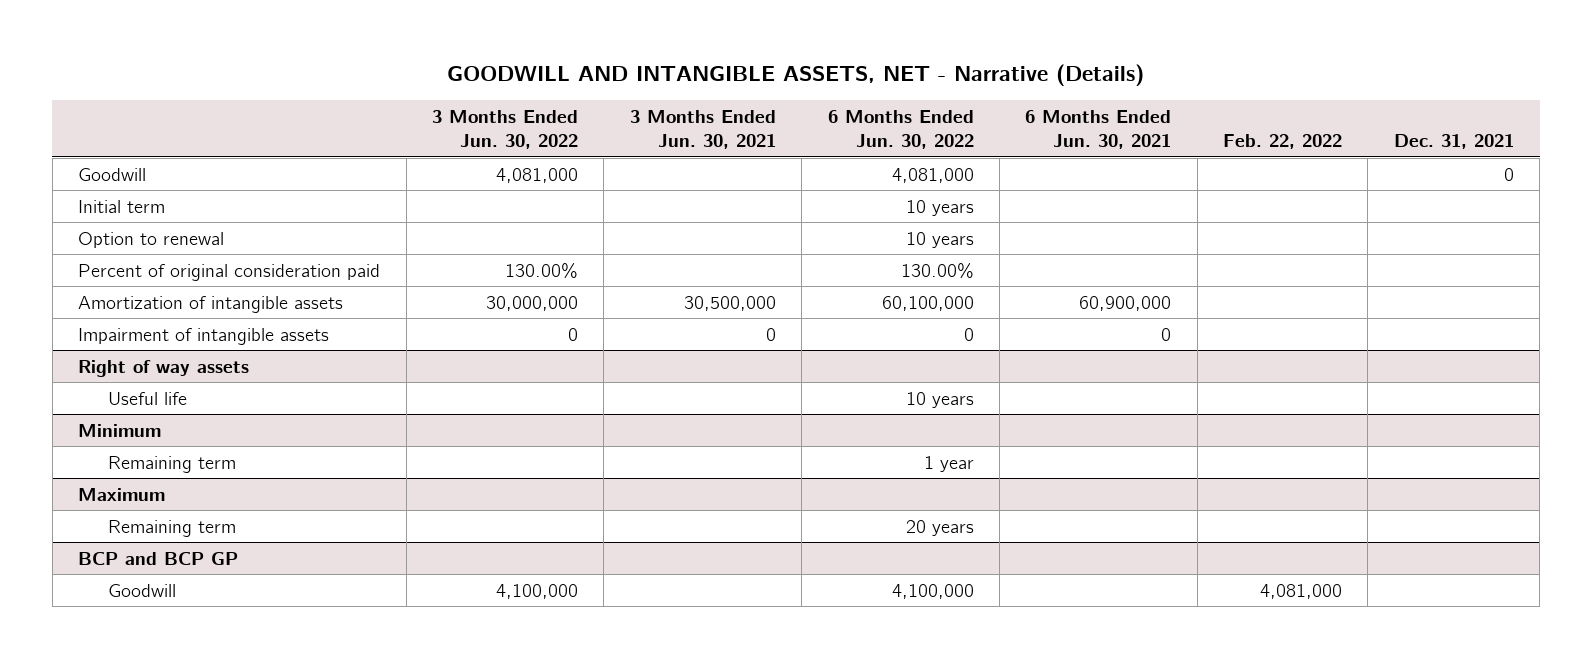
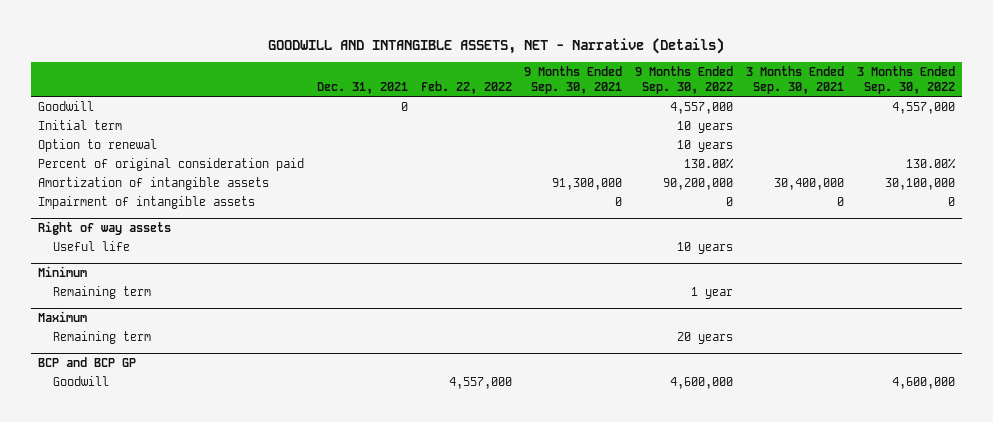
[432,109,579,150] 3 Months Ended Jun. 30, 2022 -> none
[629,109,776,150] 3 Months Ended Jun. 30, 2021 -> none
[827,109,974,150] 6 Months Ended Jun. 30, 2022 -> none
[1025,109,1172,150] 6 Months Ended Jun. 30, 2021 -> none
none -> [524,66,623,94] 9 Months Ended Sep. 30, 2021
none -> [635,66,734,94] 9 Months Ended Sep. 30, 2022
none -> [746,66,845,94] 3 Months Ended Sep. 30, 2021
none -> [857,66,956,94] 3 Months Ended Sep. 30, 2022
[1260,583,1343,599] 4,081,000 -> [448,376,512,389] 4,557,000

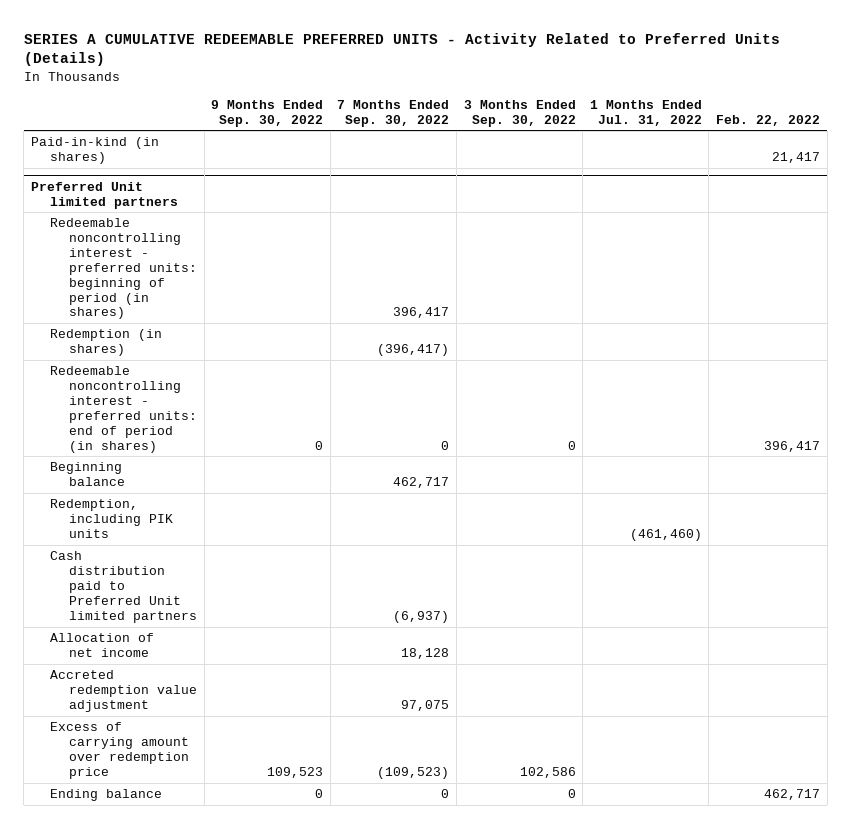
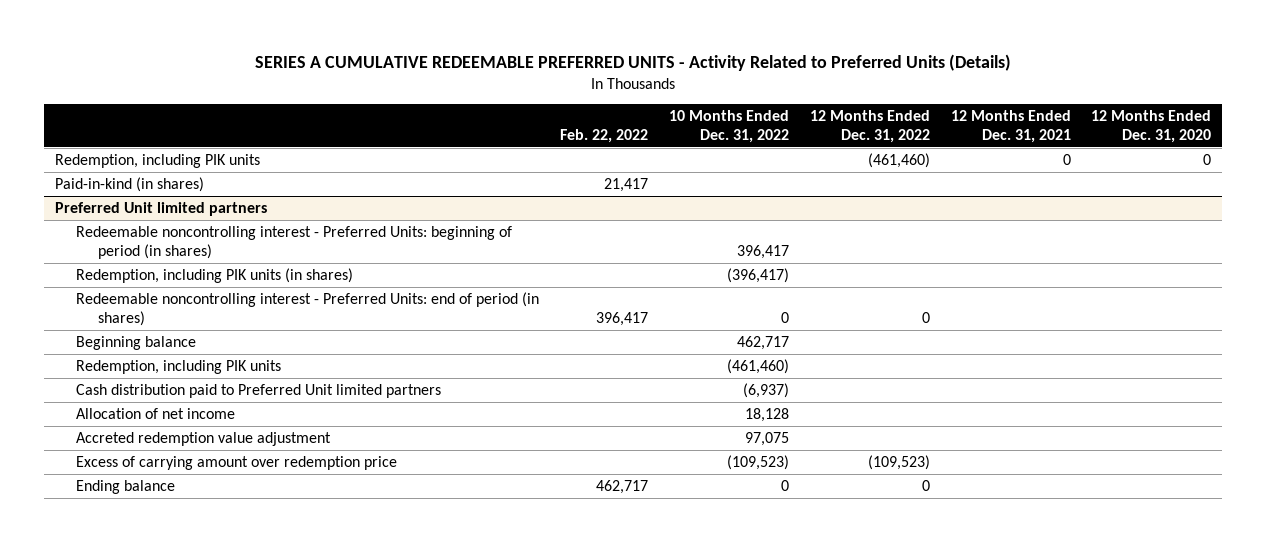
[211,99,324,127] 9 Months Ended Sep. 30, 2022 -> none
[337,99,450,127] 7 Months Ended Sep. 30, 2022 -> none
[463,99,576,127] 3 Months Ended Sep. 30, 2022 -> none
[589,99,702,126] 1 Months Ended Jul. 31, 2022 -> none
none -> [668,109,789,144] 10 Months Ended Dec. 31, 2022
none -> [809,109,930,144] 12 Months Ended Dec. 31, 2022
none -> [950,109,1071,144] 12 Months Ended Dec. 31, 2021
none -> [1091,109,1212,144] 12 Months Ended Dec. 31, 2020
none -> [54,153,260,168] Redemption, including PIK units
[49,218,198,320] Redeemable noncontrolling interest - preferred units: beginning of period (in shares) -> [76,225,513,259] Redeemable noncontrolling interest - Preferred Units: beginning of period (in shares)
[49,329,162,357] Redemption (in shares) -> [76,267,354,283] Redemption, including PIK units (in shares)
[49,366,198,453] Redeemable noncontrolling interest - preferred units: end of period (in shares) -> [76,291,540,326] Redeemable noncontrolling interest - Preferred Units: end of period (in shares)

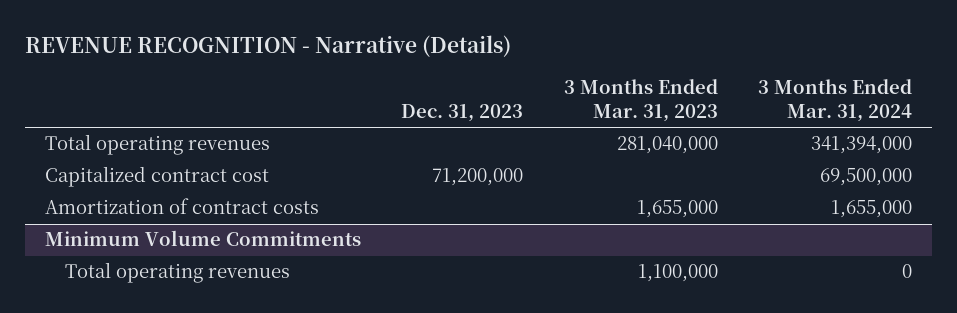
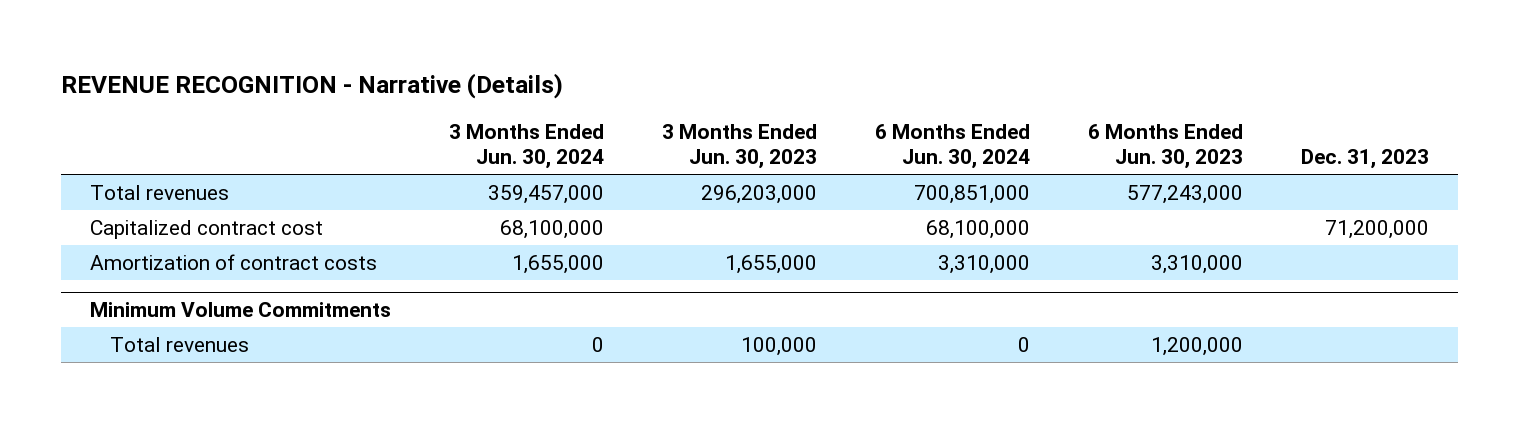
[563,79,718,123] 3 Months Ended Mar. 31, 2023 -> none
[758,79,913,123] 3 Months Ended Mar. 31, 2024 -> none
none -> [448,124,604,170] 3 Months Ended Jun. 30, 2024
none -> [661,124,817,170] 3 Months Ended Jun. 30, 2023
none -> [874,124,1030,170] 6 Months Ended Jun. 30, 2024
none -> [1087,124,1243,170] 6 Months Ended Jun. 30, 2023
[44,134,270,156] Total operating revenues -> [89,184,229,200] Total revenues
[64,262,290,284] Total operating revenues -> [109,336,249,352] Total revenues

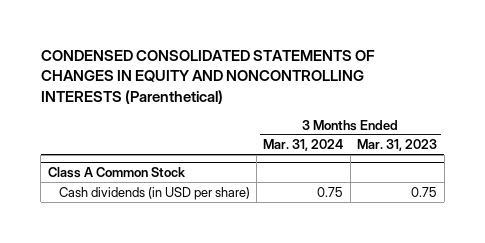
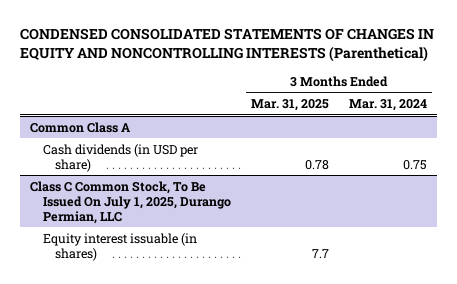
[357,139,438,152] Mar. 31, 2023 -> none
none -> [250,99,329,112] Mar. 31, 2025
[47,167,186,179] Class A Common Stock -> [30,121,131,133] Common Class A
none -> [30,180,231,224] Class C Common Stock, To Be Issued On July 1, 2025, Durango Permian, LLC
none -> [42,232,197,261] Equity interest issuable (in shares)

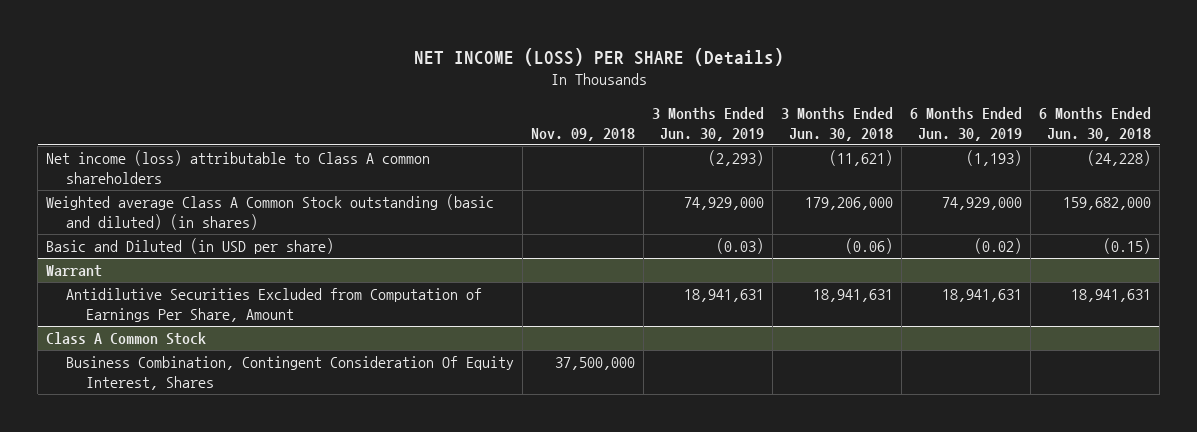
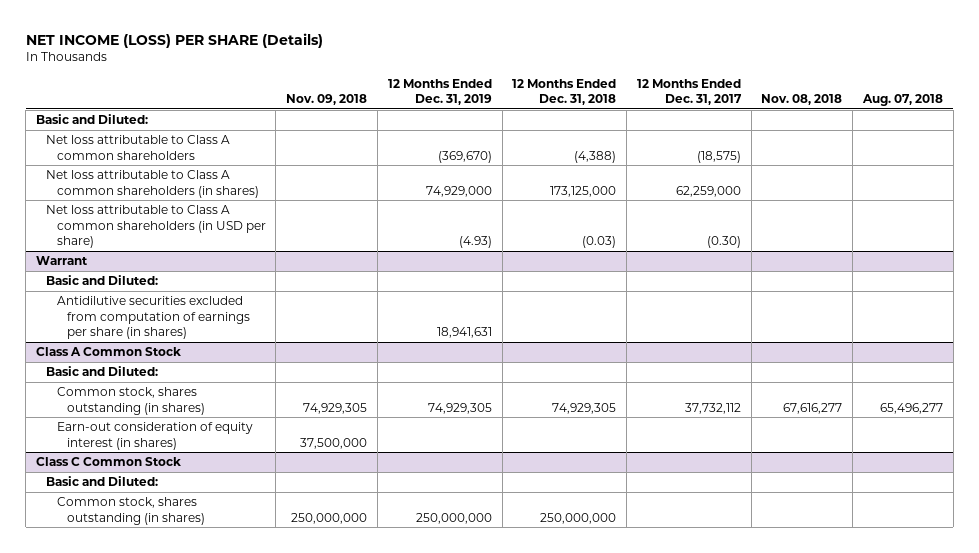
[652,106,765,141] 3 Months Ended Jun. 30, 2019 -> none
[781,106,894,141] 3 Months Ended Jun. 30, 2018 -> none
[910,106,1023,141] 6 Months Ended Jun. 30, 2019 -> none
[1039,106,1152,141] 6 Months Ended Jun. 30, 2018 -> none
none -> [387,78,492,105] 12 Months Ended Dec. 31, 2019
none -> [512,78,617,105] 12 Months Ended Dec. 31, 2018
none -> [636,78,742,105] 12 Months Ended Dec. 31, 2017
none -> [761,93,843,105] Nov. 08, 2018
none -> [862,93,944,106] Aug. 07, 2018
none -> [35,114,148,125] Basic and Diluted:
[46,150,431,185] Net income (loss) attributable to Class A common shareholders -> [46,135,231,160] Net loss attributable to Class A common shareholders
[46,194,495,231] Weighted average Class A Common Stock outstanding (basic and diluted) (in shares) -> [46,170,259,198] Net loss attributable to Class A common shareholders (in shares)
[46,238,335,255] Basic and Diluted (in USD per share) -> [46,205,266,248] Net loss attributable to Class A common shareholders (in USD per share)
none -> [46,275,159,286] Basic and Diluted:
[66,288,483,323] Antidilutive Securities Excluded from Computation of Earnings Per Share, Amount -> [56,296,250,339] Antidilutive securities excluded from computation of earnings per share (in shares)
none -> [46,366,159,377] Basic and Diluted:
none -> [56,387,205,415] Common stock, shares outstanding (in shares)
[66,356,515,391] Business Combination, Contingent Consideration Of Equity Interest, Shares -> [56,422,253,450] Earn-out consideration of equity interest (in shares)
none -> [35,457,181,467] Class C Common Stock
none -> [46,476,159,487] Basic and Diluted:
none -> [56,497,205,525] Common stock, shares outstanding (in shares)

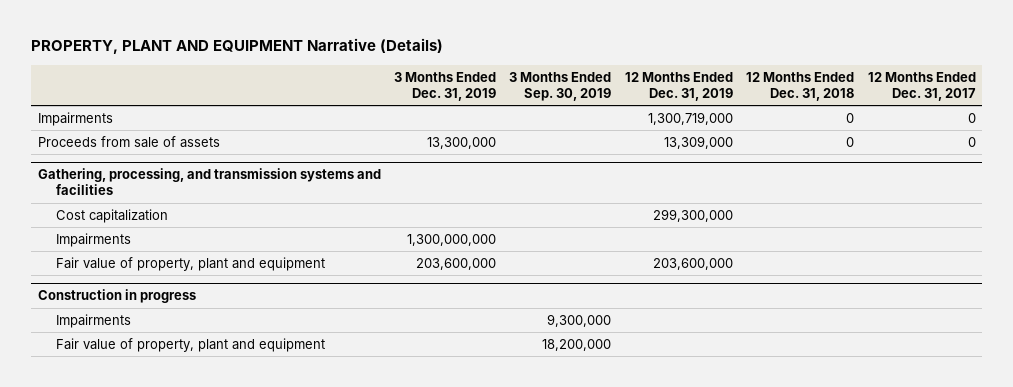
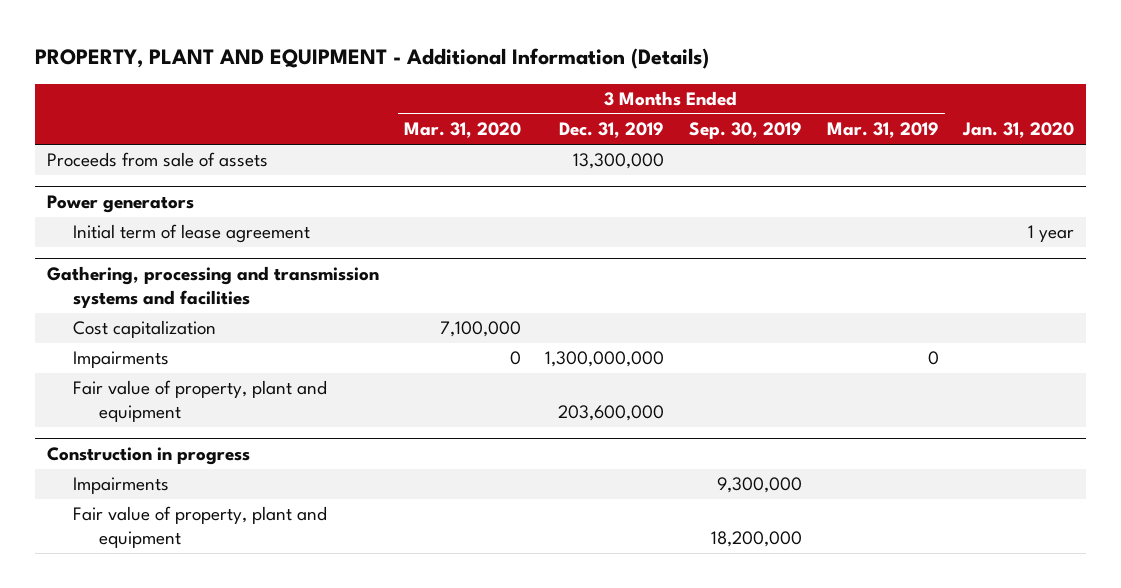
[31,38,444,55] PROPERTY, PLANT AND EQUIPMENT Narrative (Details) -> [34,48,709,70] PROPERTY, PLANT AND EQUIPMENT - Additional Information (Details)
[624,71,733,101] 12 Months Ended Dec. 31, 2019 -> none
[746,71,855,101] 12 Months Ended Dec. 31, 2018 -> none
[867,71,976,101] 12 Months Ended Dec. 31, 2017 -> none
none -> [403,122,521,139] Mar. 31, 2020
none -> [826,122,939,139] Mar. 31, 2019
none -> [962,122,1075,139] Jan. 31, 2020
[37,112,113,127] Impairments -> none
none -> [47,195,195,214] Power generators
none -> [73,224,311,244] Initial term of lease agreement
[37,168,381,196] Gathering, processing, and transmission systems and facilities -> [47,266,380,309] Gathering, processing and transmission systems and facilities

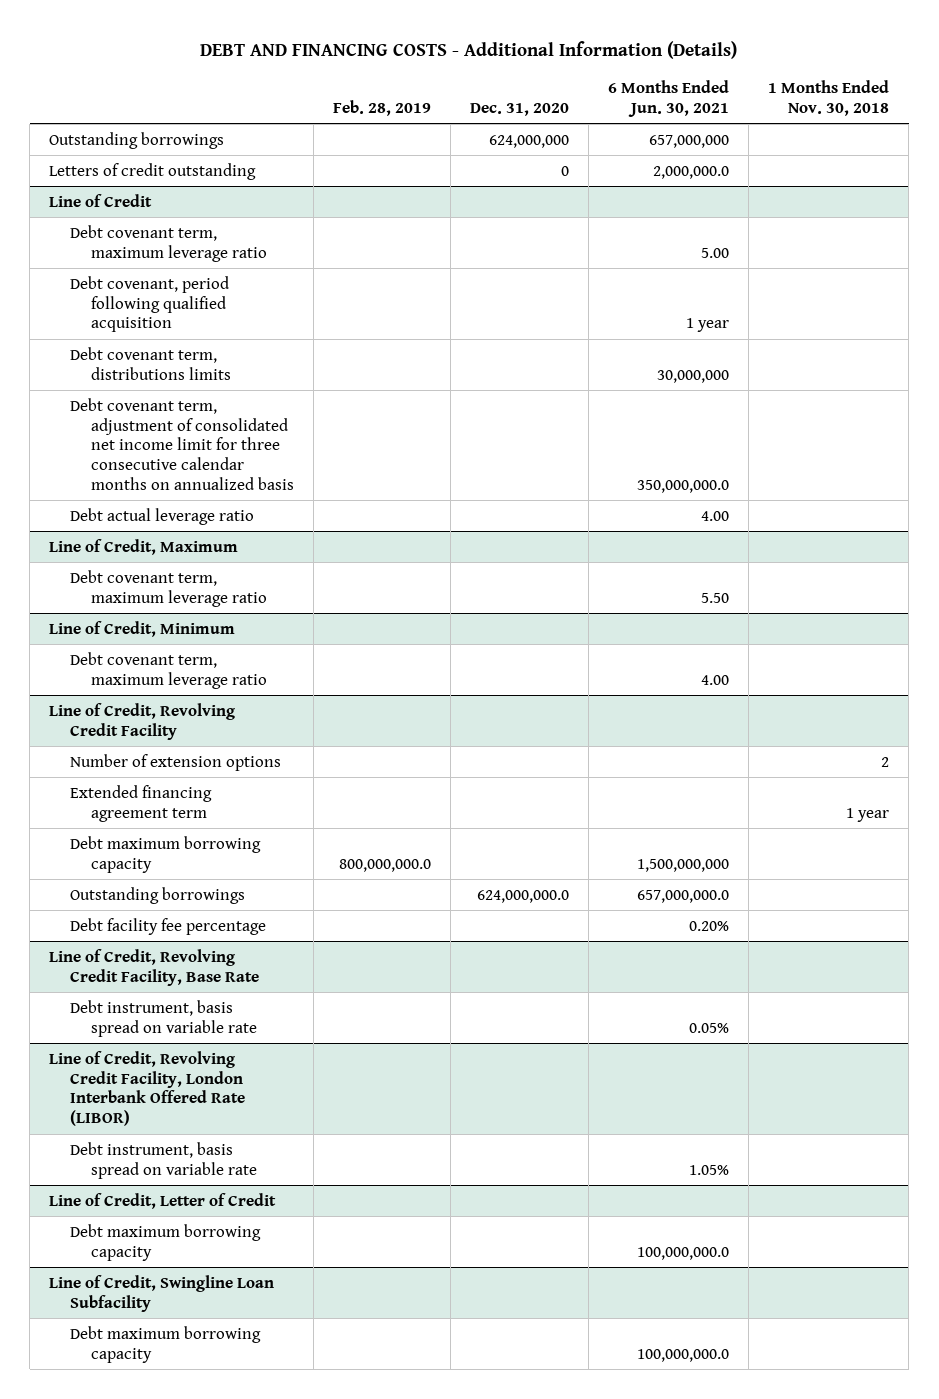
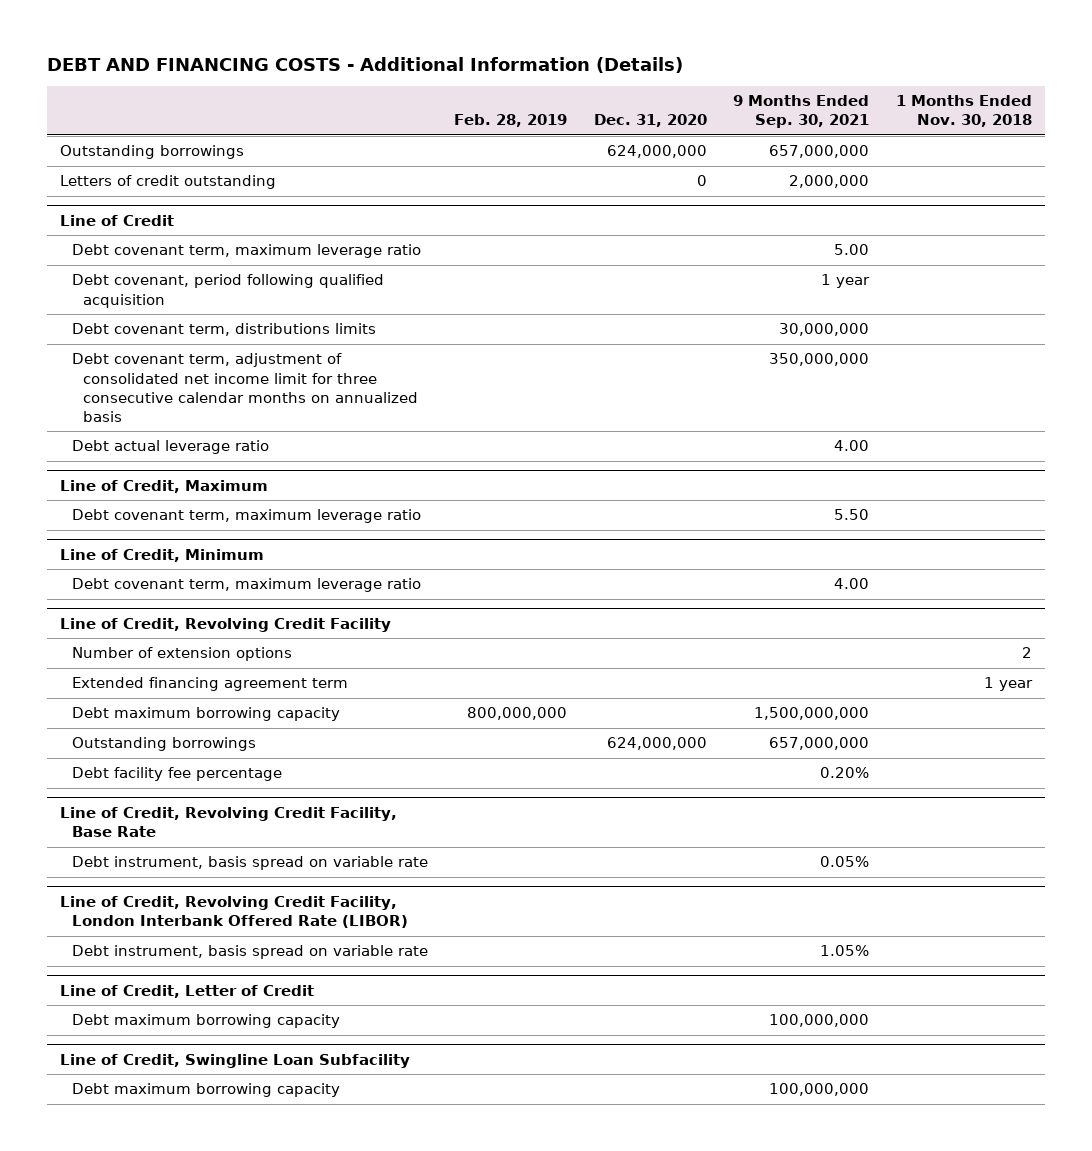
[608,80,730,117] 6 Months Ended Jun. 30, 2021 -> none
none -> [733,95,870,129] 9 Months Ended Sep. 30, 2021
[338,858,431,872] 800,000,000.0 -> [467,707,568,721] 800,000,000
[477,889,570,903] 624,000,000.0 -> [606,737,707,751] 624,000,000

